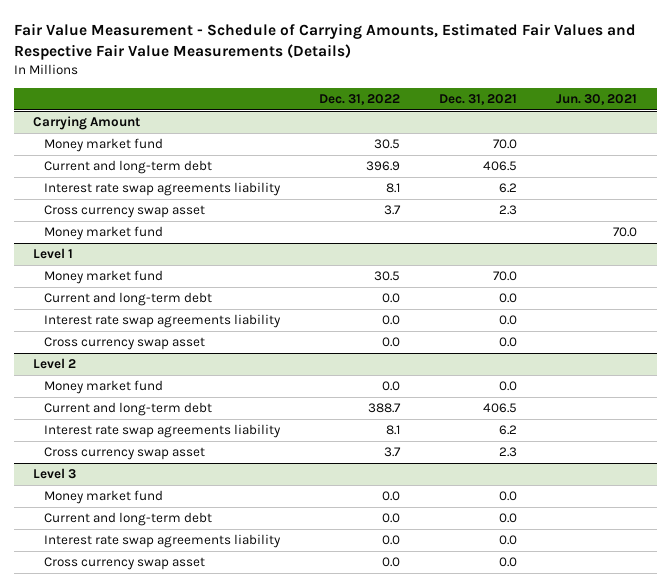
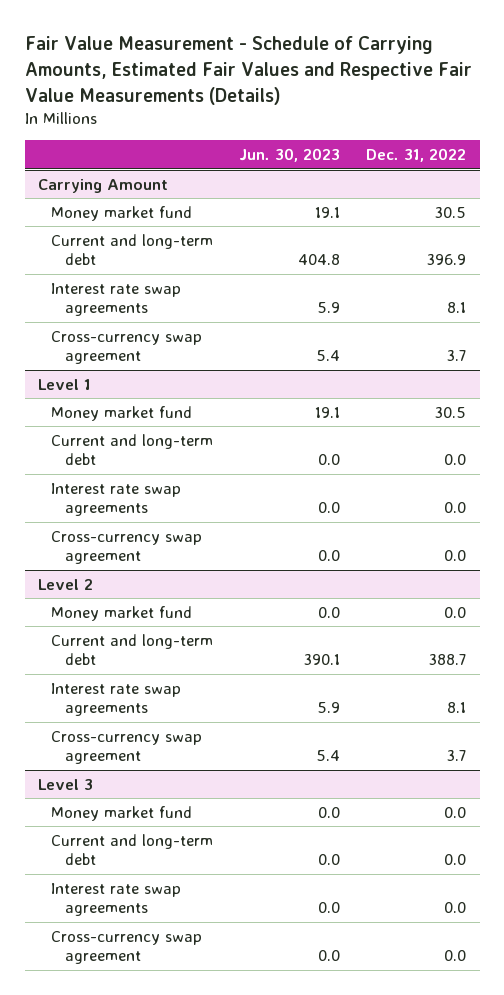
[438,93,517,105] Dec. 31, 2021 -> none
[556,93,638,105] Jun. 30, 2021 -> none
none -> [239,148,341,163] Jun. 30, 2023
[43,226,163,241] Money market fund -> none
[43,182,281,197] Interest rate swap agreements liability -> [51,282,182,316] Interest rate swap agreements
[43,205,205,219] Cross currency swap asset -> [51,330,203,364] Cross-currency swap agreement
[43,314,281,329] Interest rate swap agreements liability -> [51,482,182,516] Interest rate swap agreements
[43,337,205,351] Cross currency swap asset -> [51,530,203,564] Cross-currency swap agreement
[43,424,281,439] Interest rate swap agreements liability -> [51,682,182,716] Interest rate swap agreements
[43,447,205,461] Cross currency swap asset -> [51,730,203,764] Cross-currency swap agreement
[43,534,281,549] Interest rate swap agreements liability -> [51,882,182,916] Interest rate swap agreements
[43,557,205,571] Cross currency swap asset -> [51,930,203,964] Cross-currency swap agreement

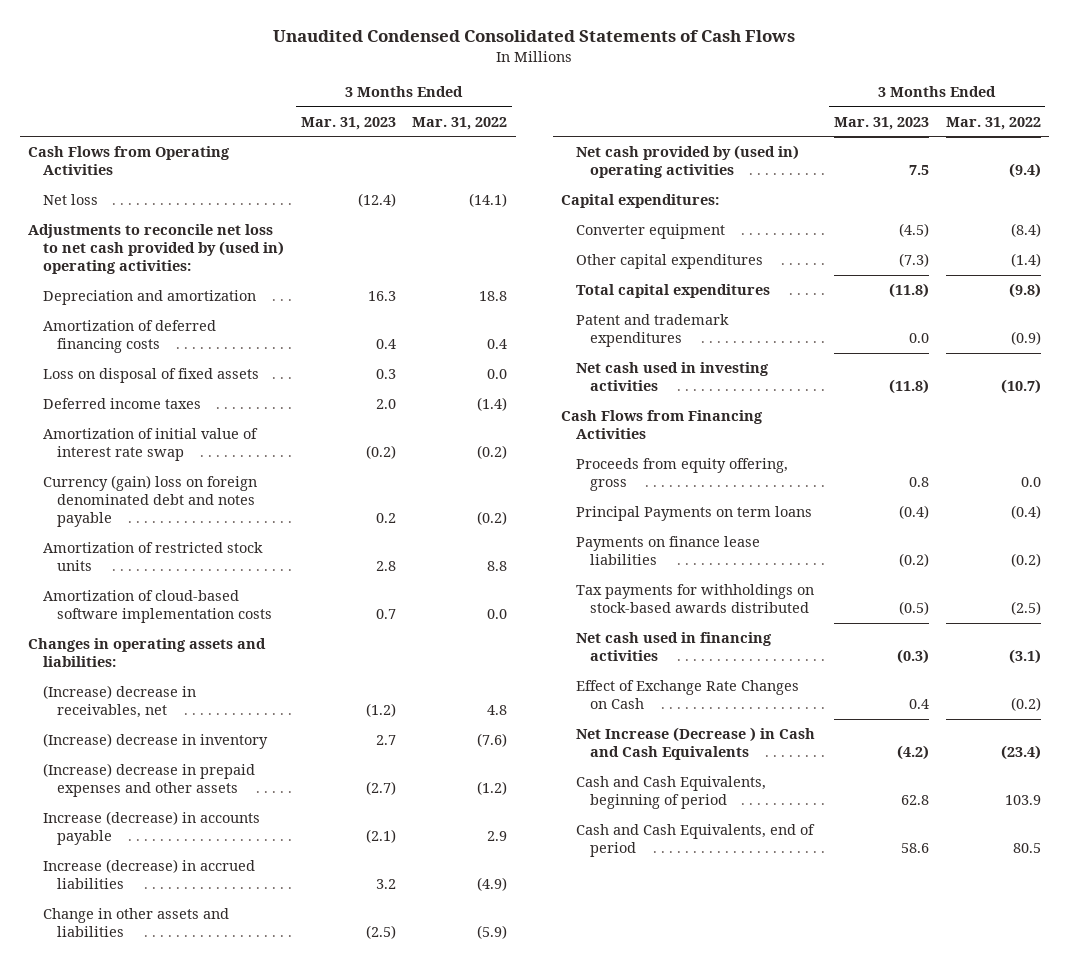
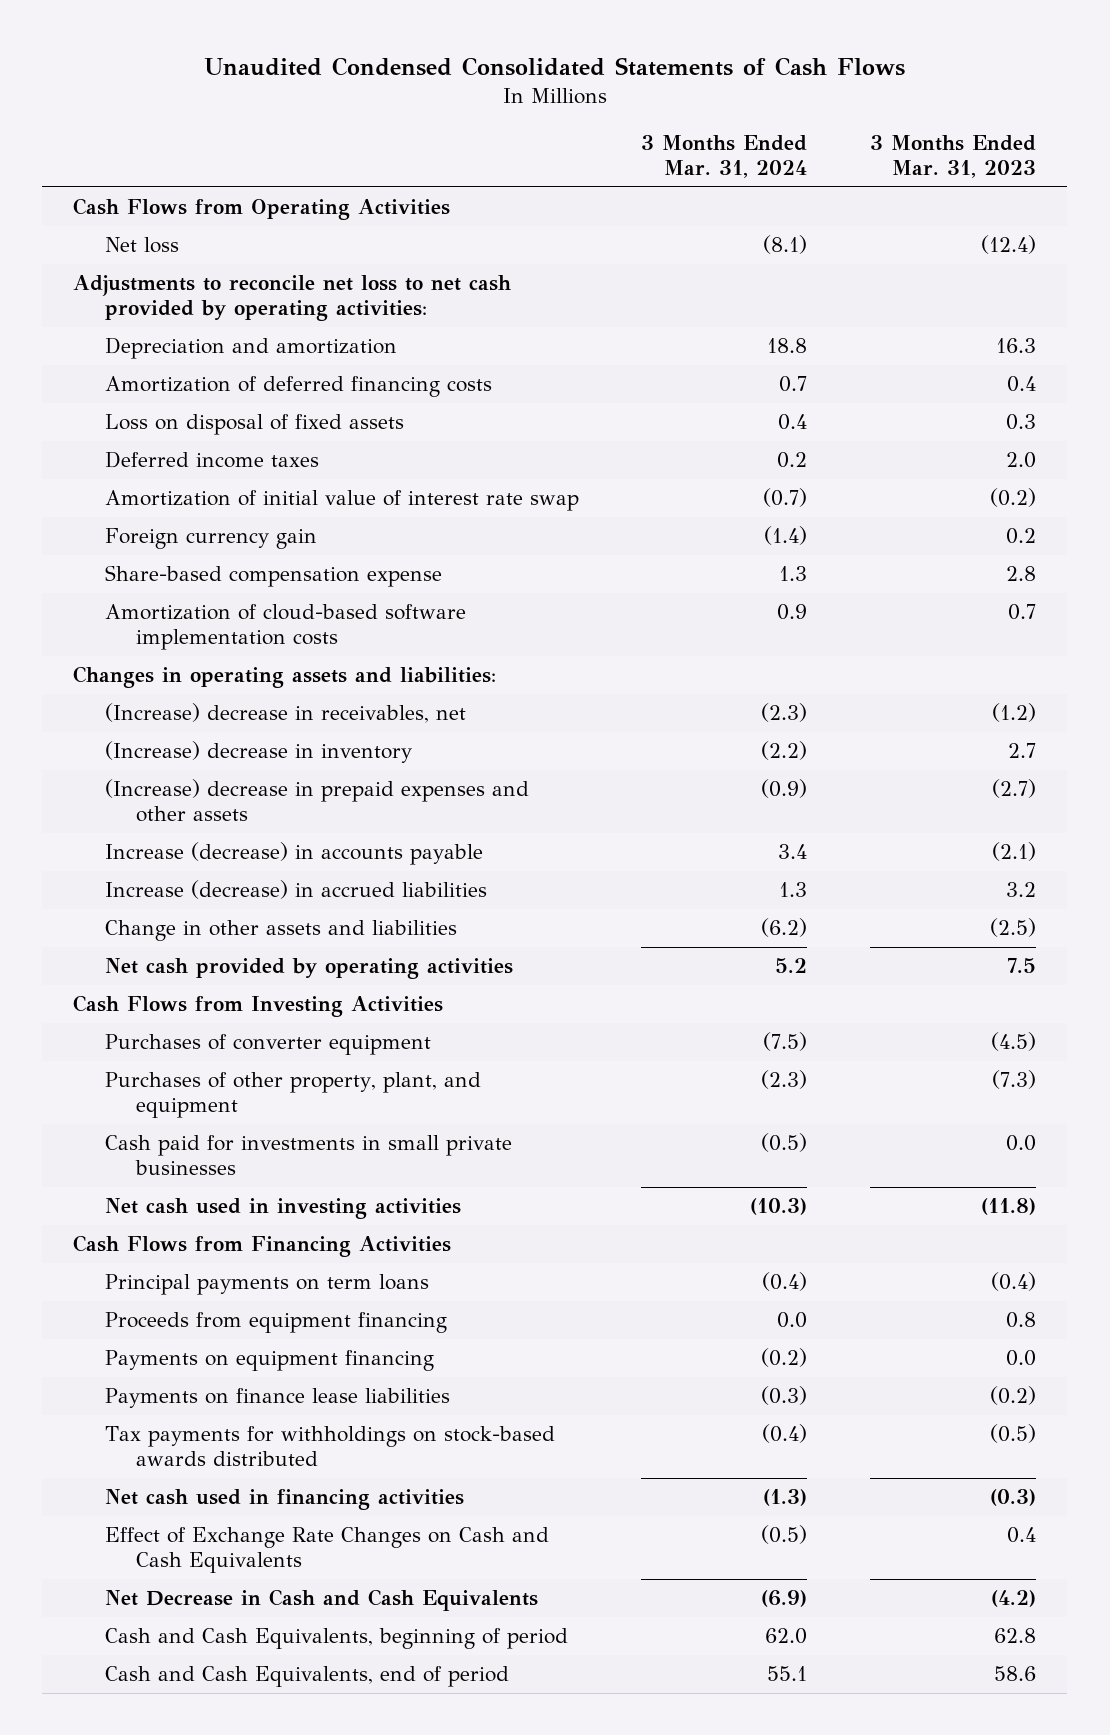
[412,116,508,130] Mar. 31, 2022 -> none
none -> [641,135,808,178] 3 Months Ended Mar. 31, 2024
[28,224,284,275] Adjustments to reconcile net loss to net cash provided by (used in) operating activities: -> [73,275,512,321] Adjustments to reconcile net loss to net cash provided by operating activities:
[42,542,263,572] Amortization of restricted stock units -> none
[42,475,257,528] Currency (gain) loss on foreign denominated debt and notes payable -> [104,528,317,550] Foreign currency gain
none -> [104,565,442,588] Share-based compensation expense
[561,194,720,209] Capital expenditures: -> none
[575,284,770,299] Total capital expenditures -> none
[575,314,729,348] Patent and trademark expenditures -> none
[575,145,799,179] Net cash provided by (used in) operating activities -> [104,958,513,980] Net cash provided by operating activities
none -> [73,995,444,1018] Cash Flows from Investing Activities
[575,224,725,240] Converter equipment -> [104,1034,431,1056] Purchases of converter equipment
[575,254,763,270] Other capital expenditures -> [104,1072,481,1118] Purchases of other property, plant, and equipment
none -> [104,1135,512,1175] Cash paid for investments in small private businesses
[575,458,788,492] Proceeds from equity offering, gross -> none
[575,506,812,522] Principal Payments on term loans -> [104,1274,429,1296] Principal payments on term loans
none -> [104,1312,447,1334] Proceeds from equipment financing
none -> [104,1350,434,1372] Payments on equipment financing
[575,680,799,710] Effect of Exchange Rate Changes on Cash -> [104,1527,549,1573] Effect of Exchange Rate Changes on Cash and Cash Equivalents
[575,727,815,761] Net Increase (Decrease ) in Cash and Cash Equivalents -> [104,1589,538,1612] Net Decrease in Cash and Cash Equivalents

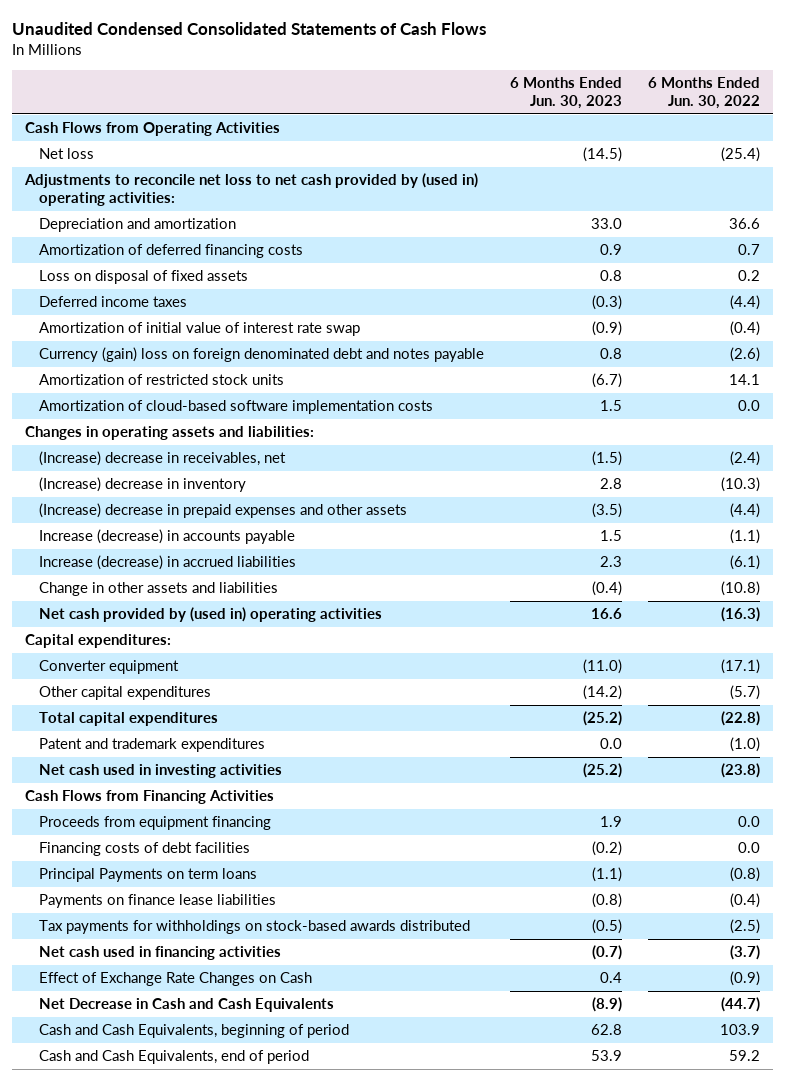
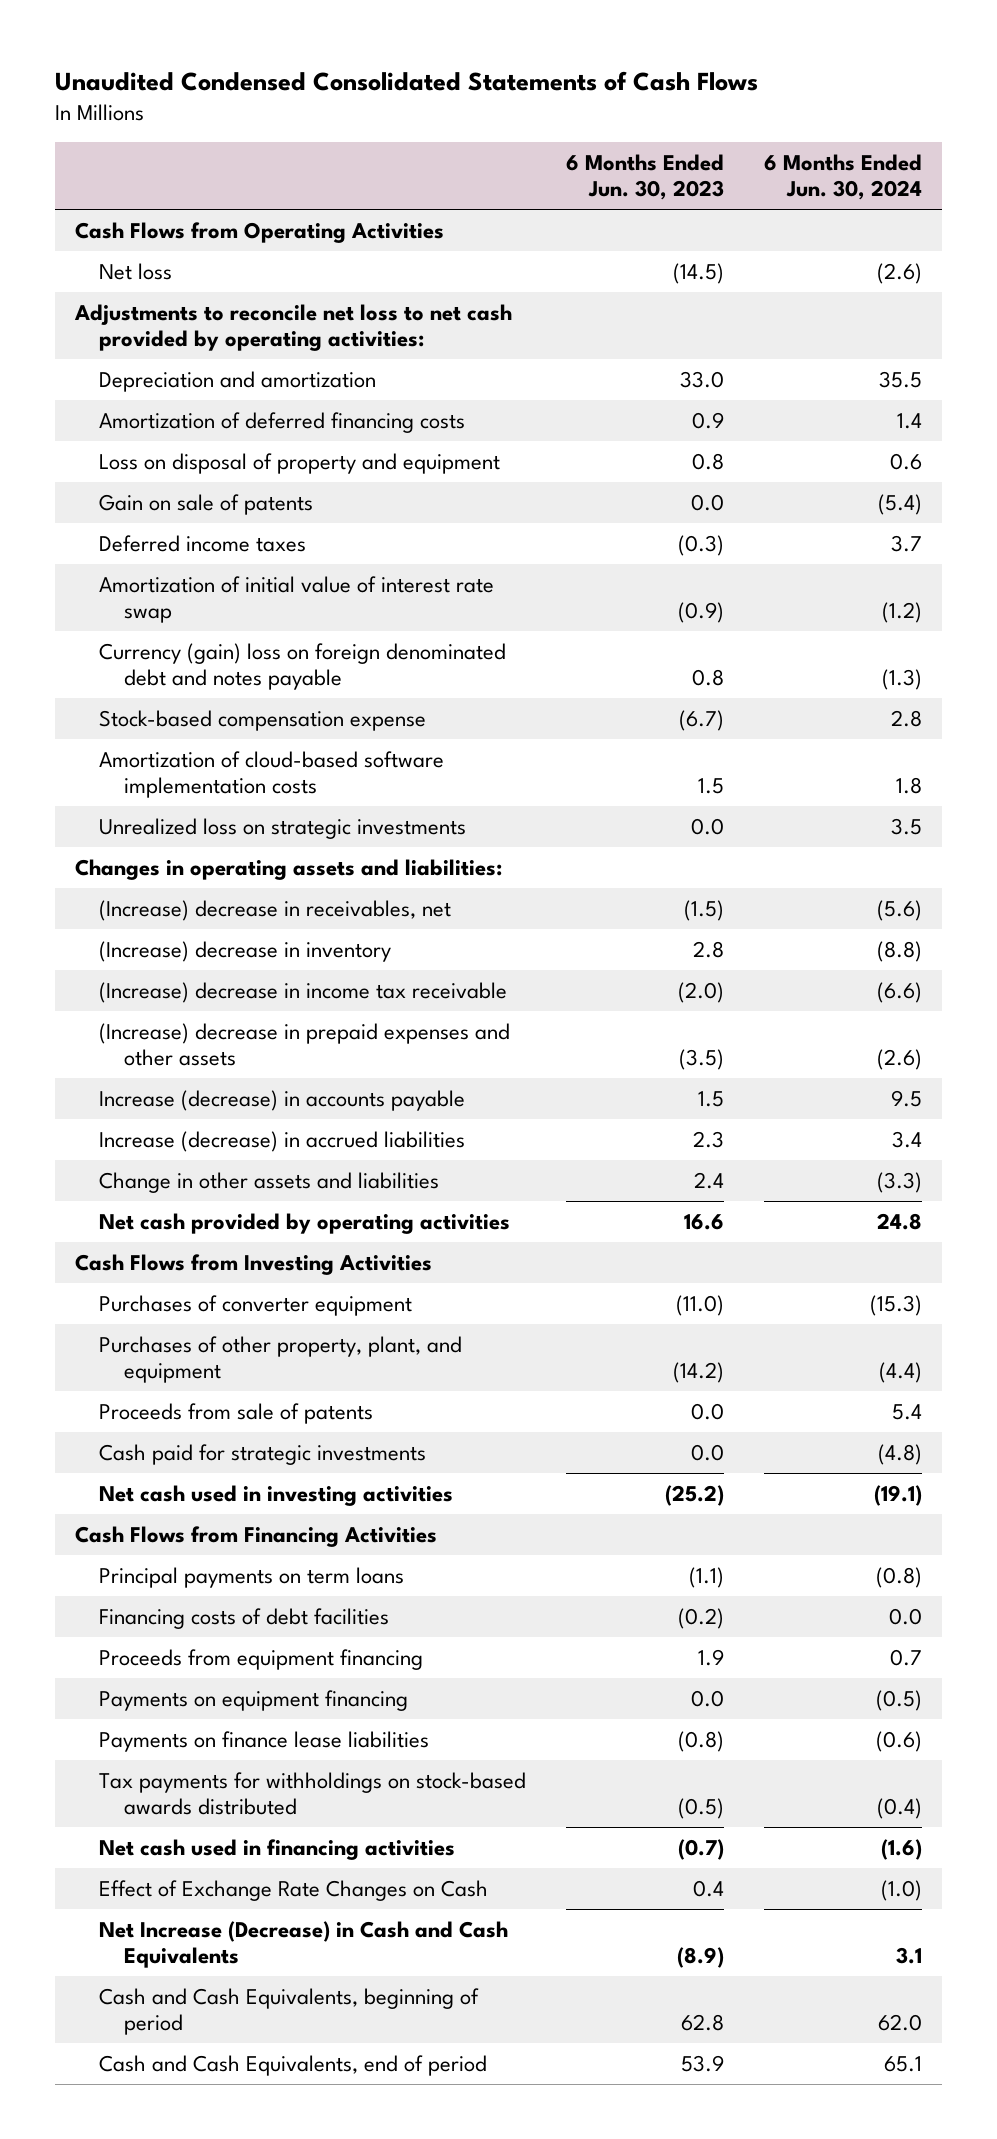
[647,77,760,109] 6 Months Ended Jun. 30, 2022 -> none
none -> [764,154,923,201] 6 Months Ended Jun. 30, 2024
[24,173,479,206] Adjustments to reconcile net loss to net cash provided by (used in) operating activities: -> [73,303,512,351] Adjustments to reconcile net loss to net cash provided by operating activities:
[38,270,248,285] Loss on disposal of fixed assets -> none
none -> [99,452,501,474] Loss on disposal of property and equipment
none -> [99,493,314,515] Gain on sale of patents
[38,374,284,386] Amortization of restricted stock units -> none
none -> [99,709,427,731] Stock-based compensation expense
none -> [99,817,467,839] Unrealized loss on strategic investments
none -> [99,981,508,1003] (Increase) decrease in income tax receivable
[25,634,172,649] Capital expenditures: -> none
[38,712,218,727] Total capital expenditures -> none
[38,738,265,753] Patent and trademark expenditures -> none
[591,581,622,597] (0.4) -> [694,1171,725,1189] 2.4
[38,607,382,623] Net cash provided by (used in) operating activities -> [99,1212,511,1234] Net cash provided by operating activities
none -> [74,1253,432,1275] Cash Flows from Investing Activities
[38,660,179,675] Converter equipment -> [99,1294,413,1316] Purchases of converter equipment
[38,686,211,701] Other capital expenditures -> [99,1335,463,1383] Purchases of other property, plant, and equipment
none -> [99,1402,374,1424] Proceeds from sale of patents
none -> [99,1443,427,1465] Cash paid for strategic investments
none -> [99,1566,405,1588] Principal payments on term loans
[38,868,257,883] Principal Payments on term loans -> none
[38,816,271,831] Proceeds from equipment financing -> [99,1648,424,1670] Proceeds from equipment financing
none -> [99,1689,409,1711] Payments on equipment financing
[38,998,334,1013] Net Decrease in Cash and Cash Equivalents -> [99,1920,509,1968] Net Increase (Decrease) in Cash and Cash Equivalents

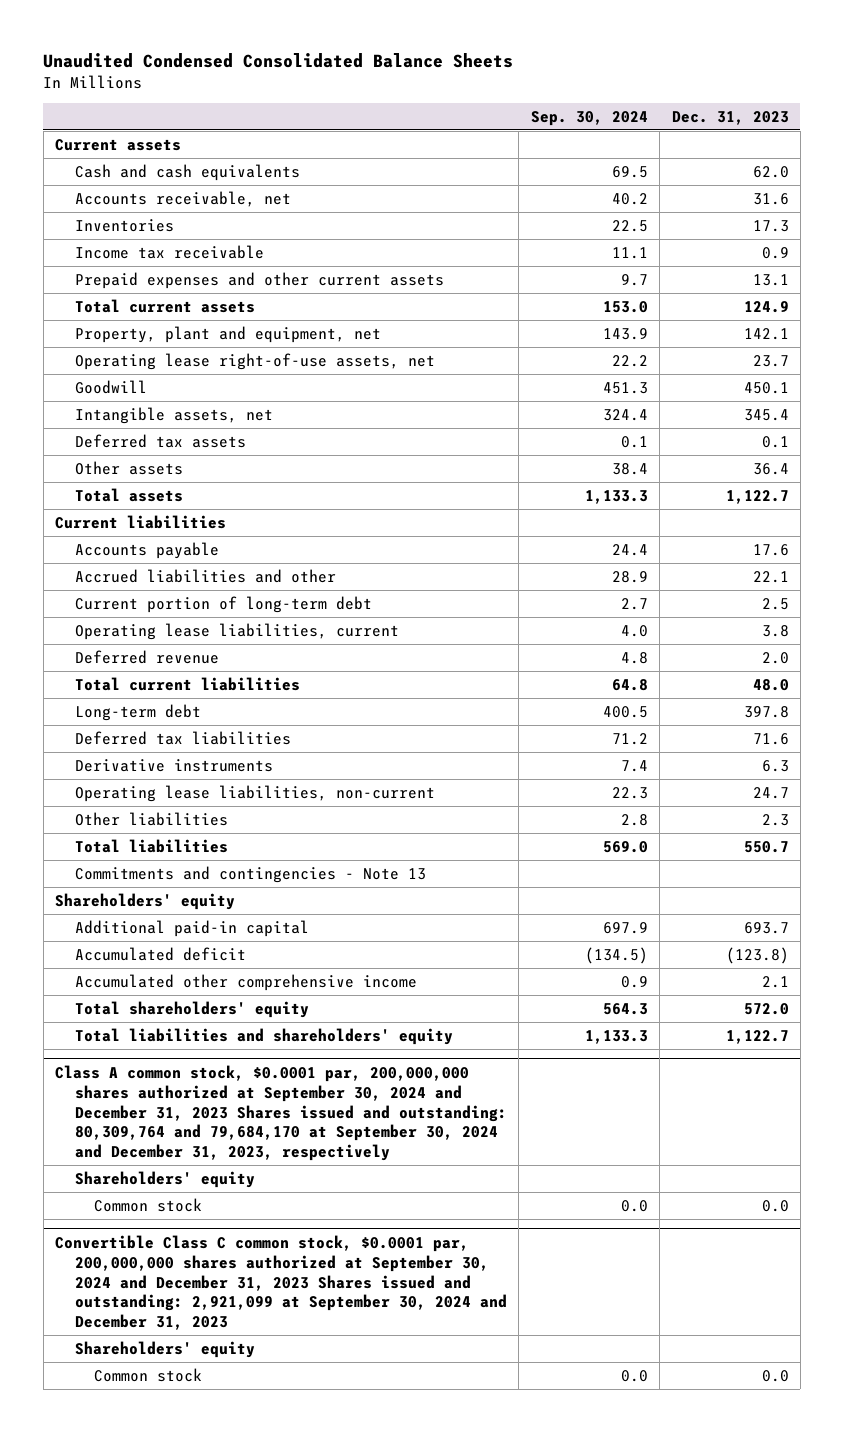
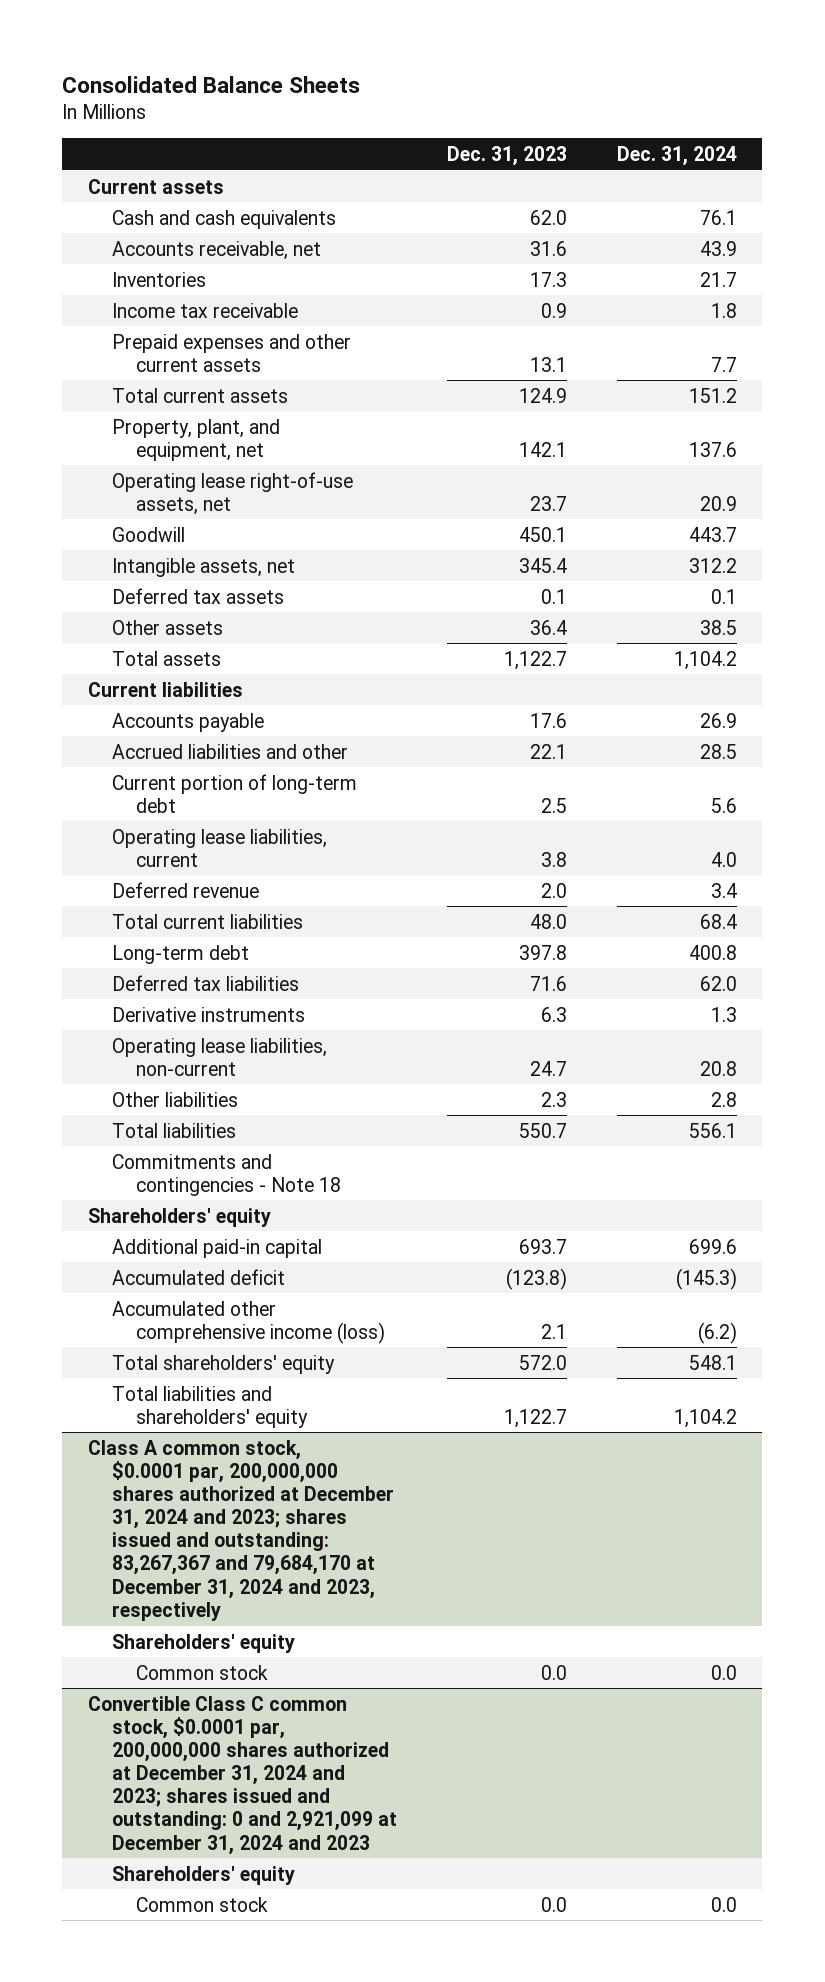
[43,53,514,69] Unaudited Condensed Consolidated Balance Sheets -> [62,75,361,93] Consolidated Balance Sheets
[530,110,648,126] Sep. 30, 2024 -> none
none -> [617,145,738,166] Dec. 31, 2024
[74,325,381,343] Property, plant and equipment, net -> [111,418,280,461] Property, plant, and equipment, net
[74,865,426,883] Commitments and contingencies - Note 13 -> [111,1153,342,1196] Commitments and contingencies - Note 18
[74,973,417,991] Accumulated other comprehensive income -> [111,1300,386,1344] Accumulated other comprehensive income (loss)
[55,1064,507,1162] Class A common stock, $0.0001 par, 200,000,000 shares authorized at September 30, 2024 and December 31, 2023 Shares issued and outstanding: 80,309,764 and 79,684,170 at September 30, 2024 and December 31, 2023, respectively -> [87,1439,394,1621] Class A common stock, $0.0001 par, 200,000,000 shares authorized at December 31, 2024 and 2023; shares issued and outstanding: 83,267,367 and 79,684,170 at December 31, 2024 and 2023, respectively
[55,1234,507,1331] Convertible Class C common stock, $0.0001 par, 200,000,000 shares authorized at September 30, 2024 and December 31, 2023 Shares issued and outstanding: 2,921,099 at September 30, 2024 and December 31, 2023 -> [87,1695,397,1855] Convertible Class C common stock, $0.0001 par, 200,000,000 shares authorized at December 31, 2024 and 2023; shares issued and outstanding: 0 and 2,921,099 at December 31, 2024 and 2023

